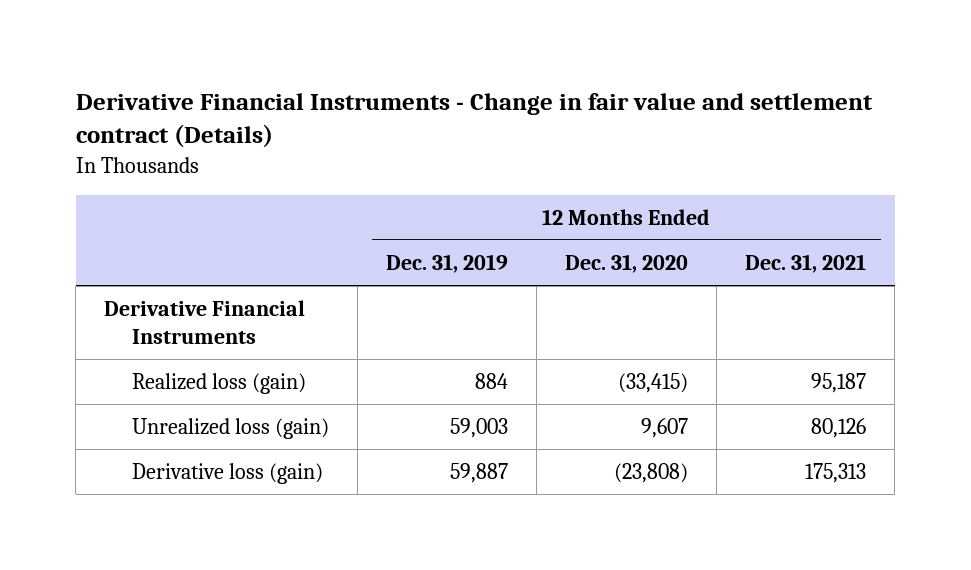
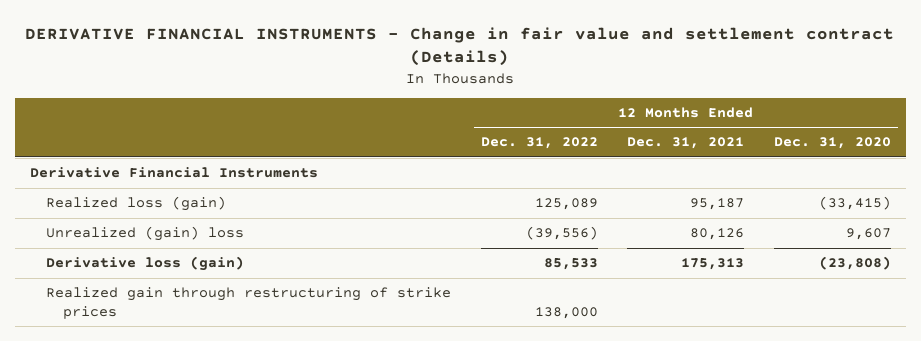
[75,92,873,149] Derivative Financial Instruments - Change in fair value and settlement contract (Details) -> [25,26,895,67] DERIVATIVE FINANCIAL INSTRUMENTS - Change in fair value and settlement contract (Details)
[385,253,508,273] Dec. 31, 2019 -> none
none -> [480,137,598,150] Dec. 31, 2022
[131,418,329,440] Unrealized loss (gain) -> [46,226,245,242] Unrealized (gain) loss
none -> [46,287,452,320] Realized gain through restructuring of strike prices

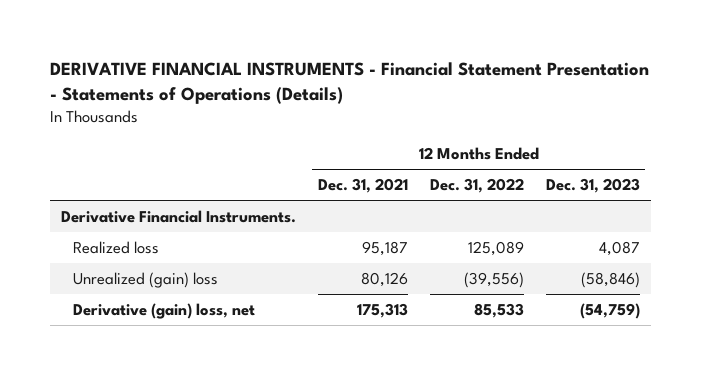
[25,26,895,67] DERIVATIVE FINANCIAL INSTRUMENTS - Change in fair value and settlement contract (Details) -> [49,61,649,104] DERIVATIVE FINANCIAL INSTRUMENTS - Financial Statement Presentation - Statements of Operations (Details)
[773,137,891,150] Dec. 31, 2020 -> none
none -> [545,177,640,193] Dec. 31, 2023
[29,167,318,179] Derivative Financial Instruments -> [60,209,296,223] Derivative Financial Instruments.
[46,196,227,212] Realized loss (gain) -> [73,240,160,254] Realized loss
[46,287,452,320] Realized gain through restructuring of strike prices -> none
[46,256,245,272] Derivative loss (gain) -> [73,302,256,319] Derivative (gain) loss, net

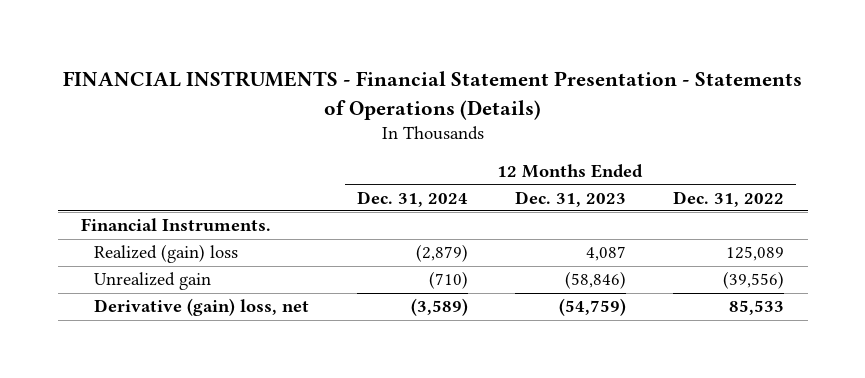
[49,61,649,104] DERIVATIVE FINANCIAL INSTRUMENTS - Financial Statement Presentation - Statements of Operations (Details) -> [62,71,802,120] FINANCIAL INSTRUMENTS - Financial Statement Presentation - Statements of Operations (Details)
[317,177,408,193] Dec. 31, 2021 -> none
none -> [356,190,468,207] Dec. 31, 2024
[60,209,296,223] Derivative Financial Instruments. -> [81,218,272,233] Financial Instruments.
[73,240,160,254] Realized loss -> [94,244,239,264] Realized (gain) loss
[73,271,219,288] Unrealized (gain) loss -> [94,272,212,291] Unrealized gain

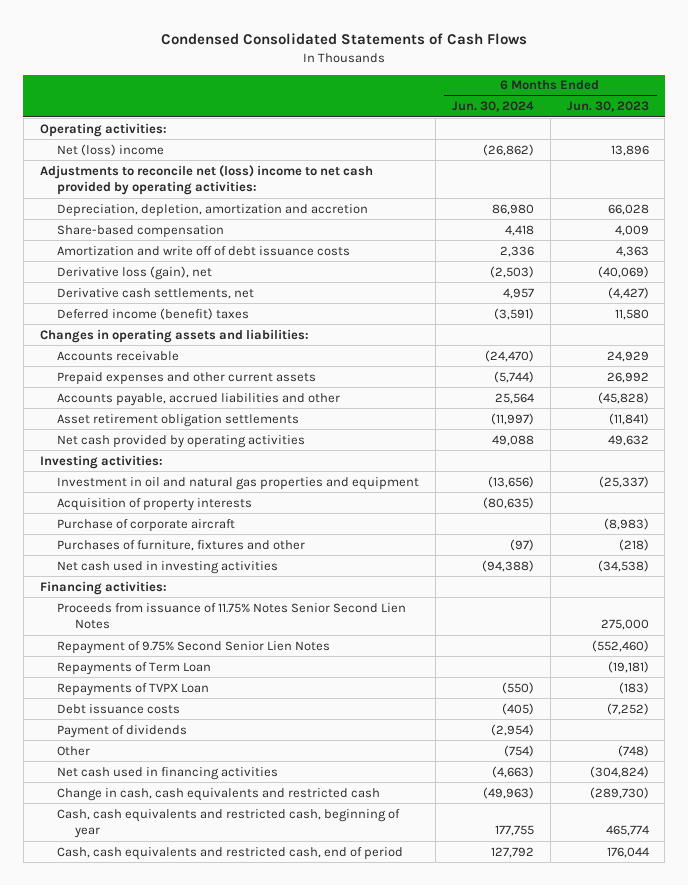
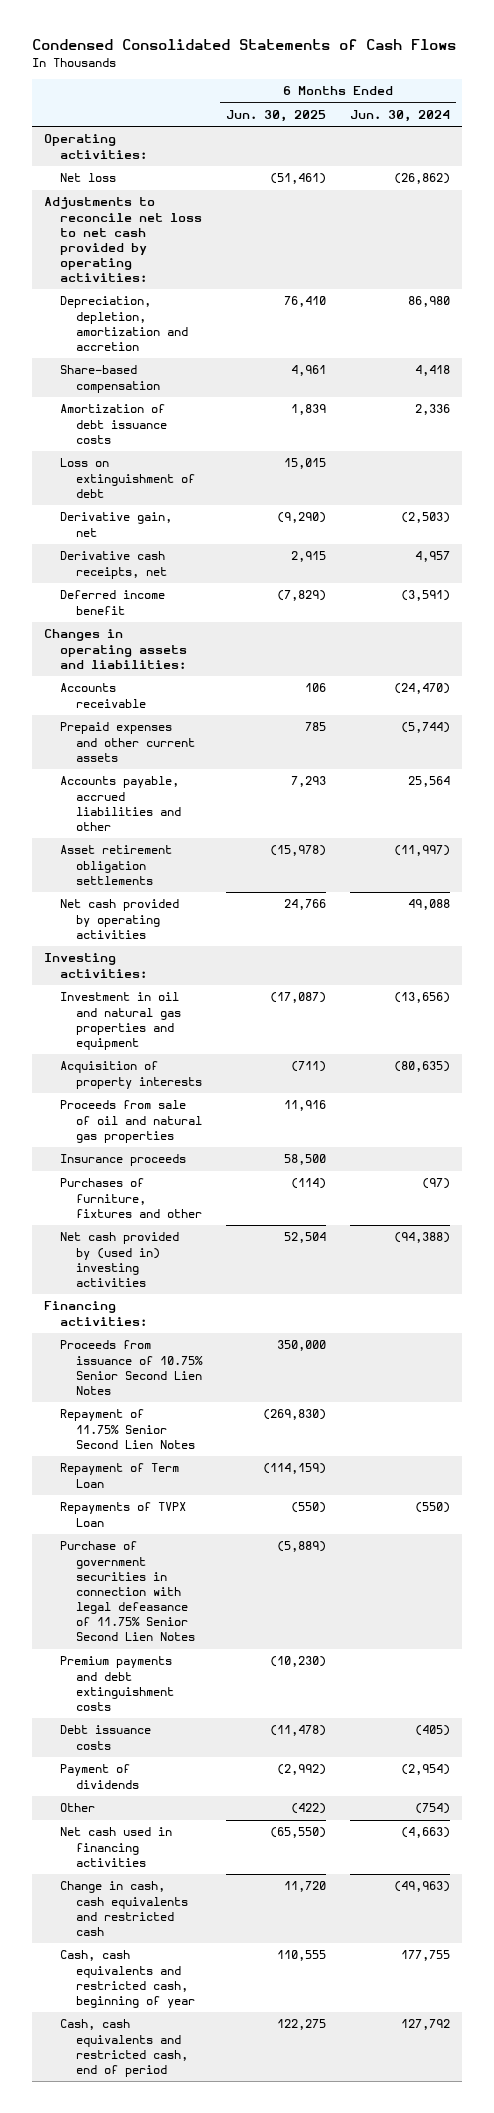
[566,101,649,113] Jun. 30, 2023 -> none
none -> [225,109,326,122] Jun. 30, 2025
[57,143,165,156] Net (loss) income -> [59,173,116,183] Net loss
[39,164,373,196] Adjustments to reconcile net (loss) income to net cash provided by operating activities: -> [43,197,202,283] Adjustments to reconcile net loss to net cash provided by operating activities:
[57,245,351,256] Amortization and write off of debt issuance costs -> [59,404,167,444] Amortization of debt issuance costs
none -> [59,458,195,498] Loss on extinguishment of debt
[57,265,213,280] Derivative loss (gain), net -> [59,512,172,537] Derivative gain, net
[57,287,255,299] Derivative cash settlements, net -> [59,551,167,579] Derivative cash receipts, net
[57,307,250,320] Deferred income (benefit) taxes -> [59,590,165,615] Deferred income benefit
[57,518,236,532] Purchase of corporate aircraft -> none
none -> [59,1100,202,1143] Proceeds from sale of oil and natural gas properties
none -> [59,1154,186,1167] Insurance proceeds
[57,560,279,574] Net cash used in investing activities -> [59,1232,179,1287] Net cash provided by (used in) investing activities
[57,602,407,630] Proceeds from issuance of 11.75% Notes Senior Second Lien Notes -> [59,1340,203,1395] Proceeds from issuance of 10.75% Senior Second Lien Notes
[57,640,331,654] Repayment of 9.75% Second Senior Lien Notes -> [59,1409,195,1449] Repayment of 11.75% Senior Second Lien Notes
[57,661,212,675] Repayments of Term Loan -> [59,1463,179,1488] Repayment of Term Loan
none -> [59,1541,195,1642] Purchase of government securities in connection with legal defeasance of 11.75% Senior Second Lien Notes
none -> [59,1656,174,1711] Premium payments and debt extinguishment costs

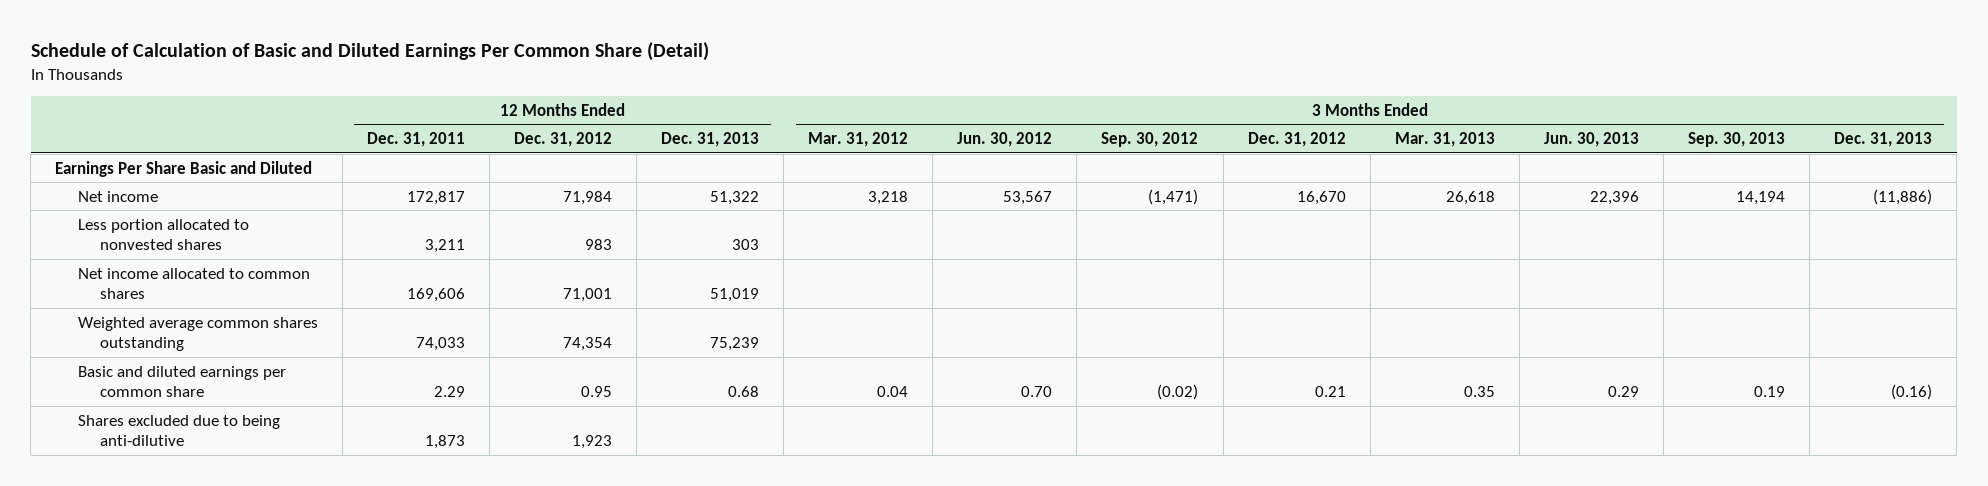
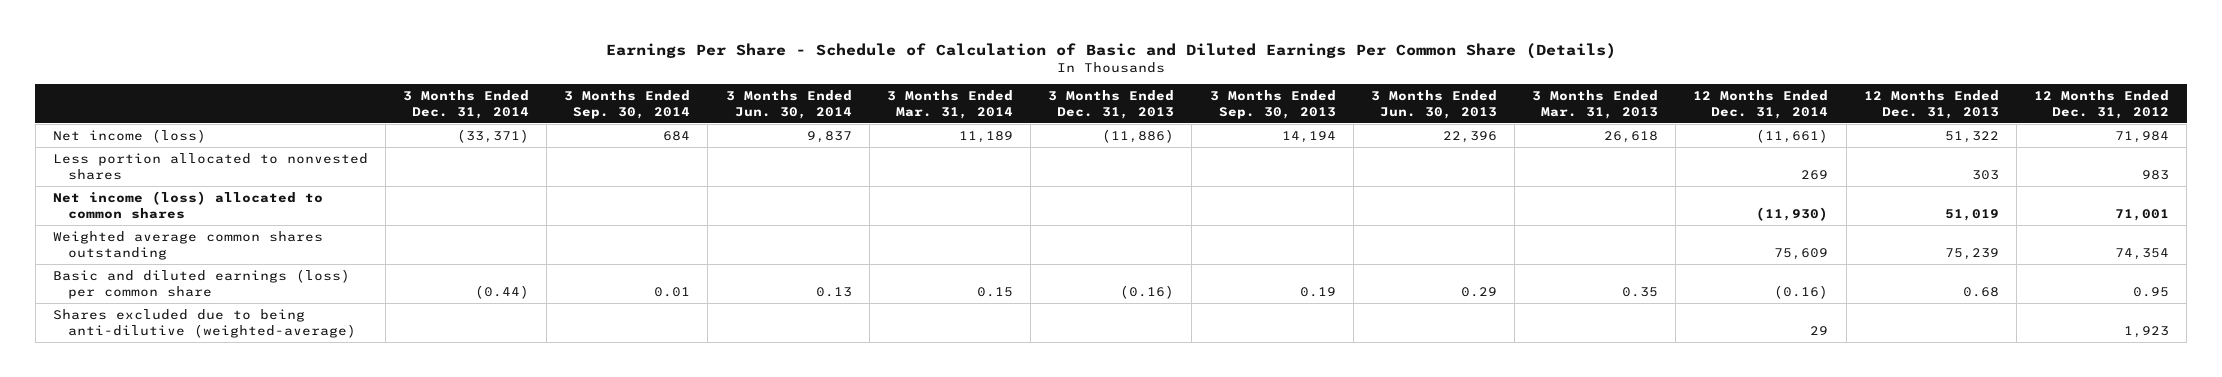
[30,41,709,61] Schedule of Calculation of Basic and Diluted Earnings Per Common Share (Detail) -> [605,42,1616,59] Earnings Per Share - Schedule of Calculation of Basic and Diluted Earnings Per Common Share (Details)
[366,132,465,148] Dec. 31, 2011 -> none
[808,132,909,148] Mar. 31, 2012 -> none
[957,132,1053,148] Jun. 30, 2012 -> none
[1101,132,1199,148] Sep. 30, 2012 -> none
[1247,132,1346,148] Dec. 31, 2012 -> none
none -> [403,89,530,119] 3 Months Ended Dec. 31, 2014
none -> [564,89,691,119] 3 Months Ended Sep. 30, 2014
none -> [725,89,852,119] 3 Months Ended Jun. 30, 2014
none -> [886,89,1013,119] 3 Months Ended Mar. 31, 2014
none -> [1693,89,1829,119] 12 Months Ended Dec. 31, 2014
[55,160,313,177] Earnings Per Share Basic and Diluted -> none
[77,190,158,202] Net income -> [52,128,206,143] Net income (loss)
[77,267,310,300] Net income allocated to common shares -> [52,190,323,219] Net income (loss) allocated to common shares
[77,365,286,398] Basic and diluted earnings per common share -> [52,268,350,299] Basic and diluted earnings (loss) per common share
[77,414,280,447] Shares excluded due to being anti-dilutive -> [52,308,357,338] Shares excluded due to being anti-dilutive (weighted-average)

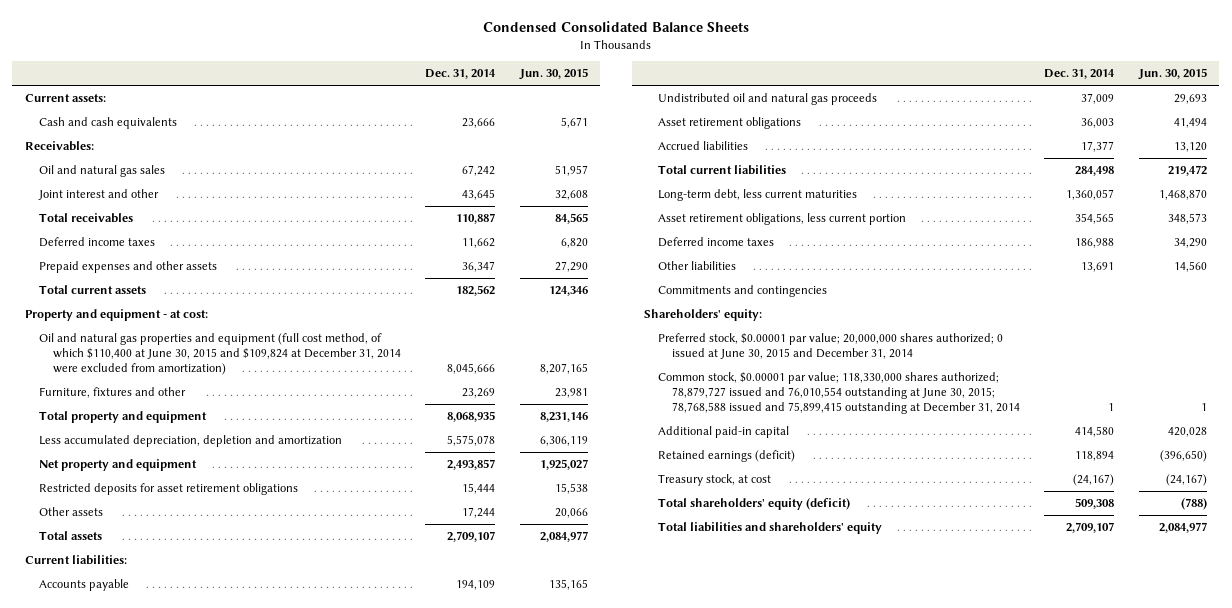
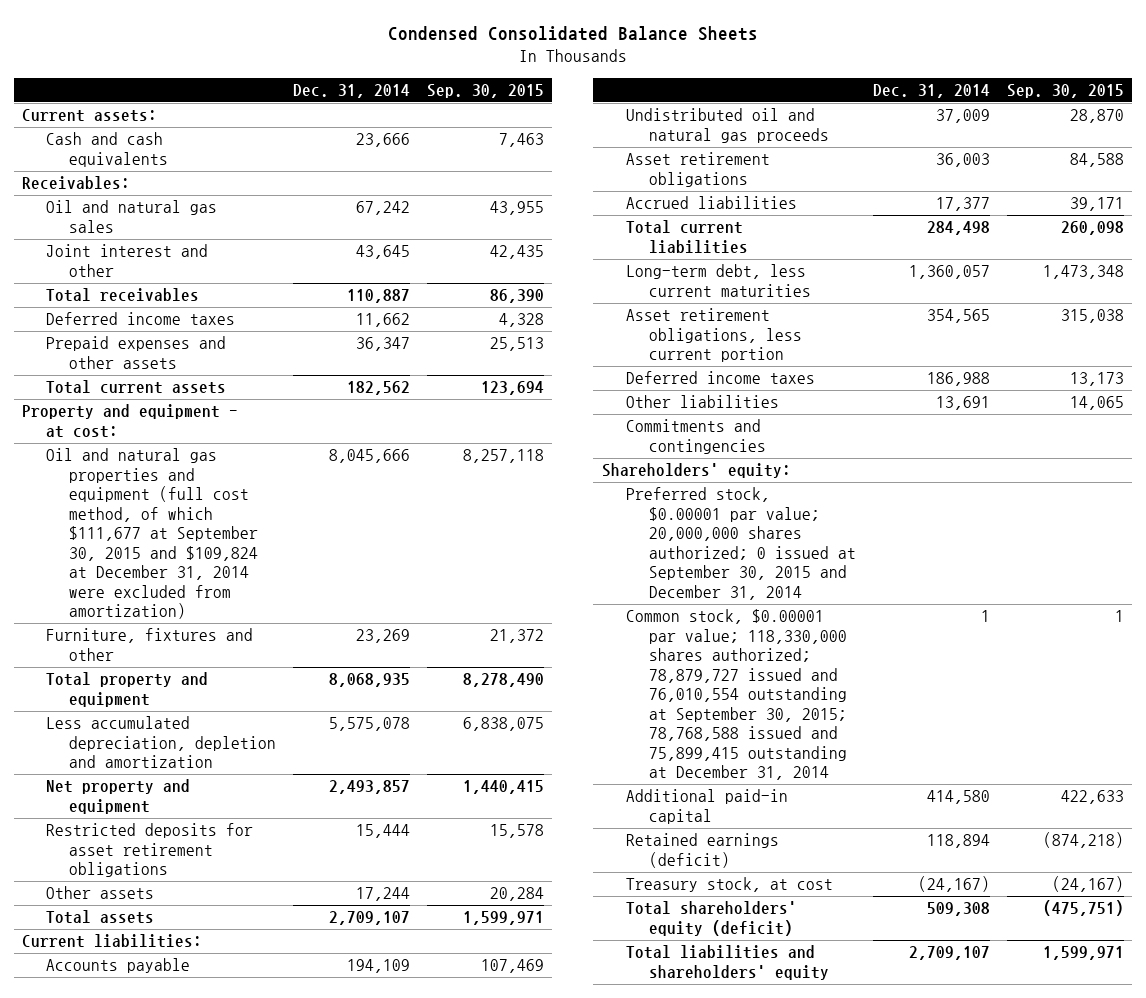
[519,68,589,81] Jun. 30, 2015 -> none
none -> [427,83,545,98] Sep. 30, 2015
[38,333,401,376] Oil and natural gas properties and equipment (full cost method, of which $110,400 at June 30, 2015 and $109,824 at December 31, 2014 were excluded from amortization) -> [45,448,259,620] Oil and natural gas properties and equipment (full cost method, of which $111,677 at September 30, 2015 and $109,824 at December 31, 2014 were excluded from amortization)
[657,333,1003,360] Preferred stock, $0.00001 par value; 20,000,000 shares authorized; 0 issued at June 30, 2015 and December 31, 2014 -> [625,487,857,600] Preferred stock, $0.00001 par value; 20,000,000 shares authorized; 0 issued at September 30, 2015 and December 31, 2014
[657,372,1020,415] Common stock, $0.00001 par value; 118,330,000 shares authorized; 78,879,727 issued and 76,010,554 outstanding at June 30, 2015; 78,768,588 issued and 75,899,415 outstanding at December 31, 2014 -> [625,609,848,781] Common stock, $0.00001 par value; 118,330,000 shares authorized; 78,879,727 issued and 76,010,554 outstanding at September 30, 2015; 78,768,588 issued and 75,899,415 outstanding at December 31, 2014

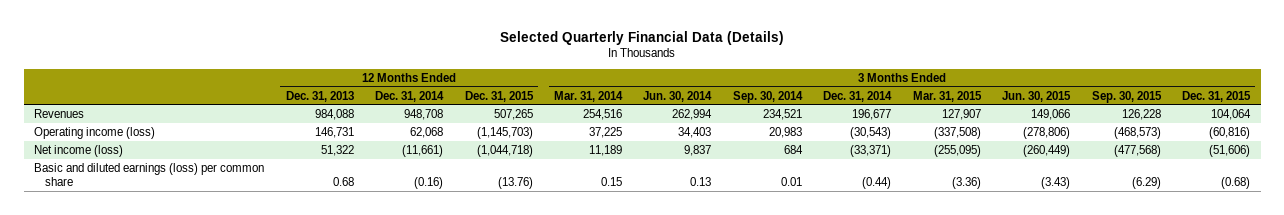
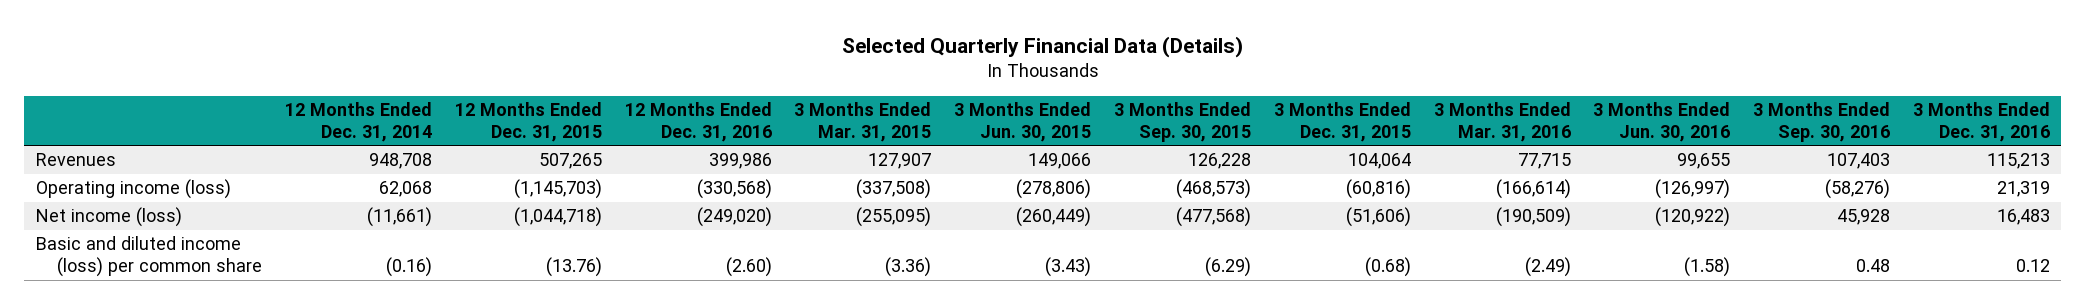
[285,90,354,102] Dec. 31, 2013 -> none
[554,90,624,102] Mar. 31, 2014 -> none
[643,90,713,102] Jun. 30, 2014 -> none
[732,90,803,103] Sep. 30, 2014 -> none
[823,90,893,102] Dec. 31, 2014 -> none
none -> [624,101,772,142] 12 Months Ended Dec. 31, 2016
none -> [1433,101,1571,142] 3 Months Ended Mar. 31, 2016
none -> [1593,101,1731,142] 3 Months Ended Jun. 30, 2016
none -> [1753,101,1891,142] 3 Months Ended Sep. 30, 2016
none -> [1912,101,2050,142] 3 Months Ended Dec. 31, 2016
[34,162,265,186] Basic and diluted earnings (loss) per common share -> [35,236,263,278] Basic and diluted income (loss) per common share

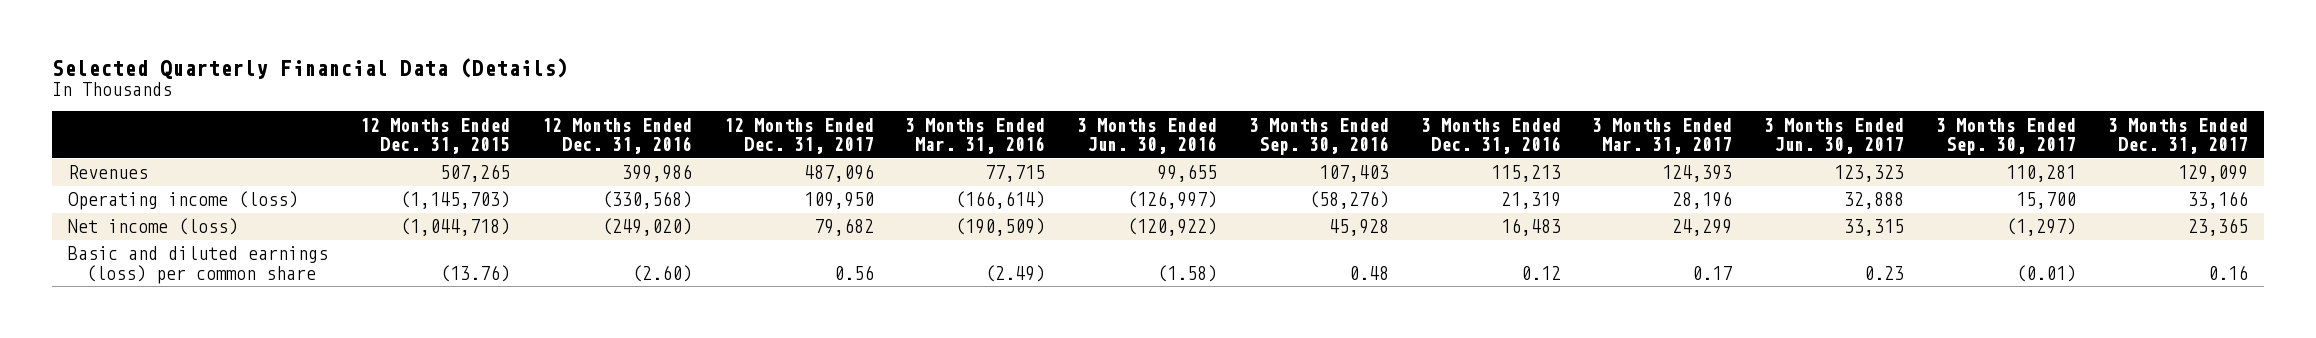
[285,101,433,142] 12 Months Ended Dec. 31, 2014 -> none
[794,101,932,142] 3 Months Ended Mar. 31, 2015 -> none
[954,101,1092,142] 3 Months Ended Jun. 30, 2015 -> none
[1113,101,1251,142] 3 Months Ended Sep. 30, 2015 -> none
[1273,101,1411,142] 3 Months Ended Dec. 31, 2015 -> none
none -> [723,117,874,155] 12 Months Ended Dec. 31, 2017
none -> [1592,117,1733,155] 3 Months Ended Mar. 31, 2017
none -> [1764,117,1905,155] 3 Months Ended Jun. 30, 2017
none -> [1935,117,2076,156] 3 Months Ended Sep. 30, 2017
none -> [2107,117,2248,155] 3 Months Ended Dec. 31, 2017
[35,236,263,278] Basic and diluted income (loss) per common share -> [68,246,329,284] Basic and diluted earnings (loss) per common share

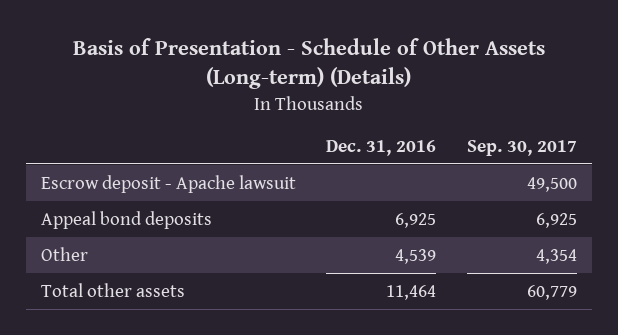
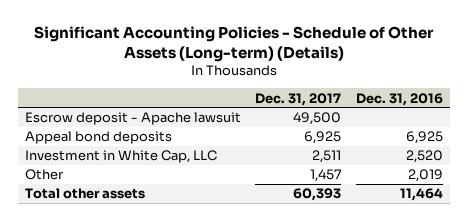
[72,38,545,90] Basis of Presentation - Schedule of Other Assets (Long-term) (Details) -> [33,25,434,62] Significant Accounting Policies - Schedule of Other Assets (Long-term) (Details)
[466,139,577,156] Sep. 30, 2017 -> none
none -> [255,92,342,106] Dec. 31, 2017
none -> [24,150,217,164] Investment in White Cap, LLC
[395,248,437,264] 4,539 -> [407,169,443,183] 2,019

